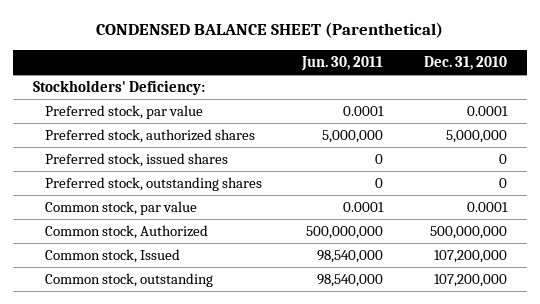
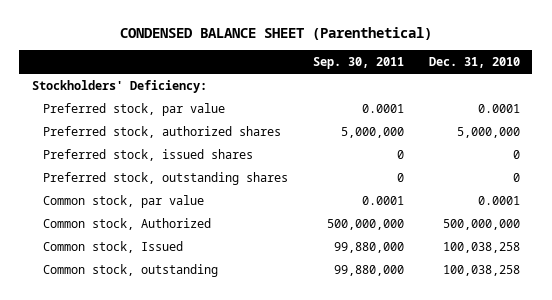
[301,56,384,72] Jun. 30, 2011 -> none
none -> [312,57,404,70] Sep. 30, 2011
[433,250,507,264] 107,200,000 -> [442,241,520,253] 100,038,258
[433,274,507,288] 107,200,000 -> [442,264,520,276] 100,038,258

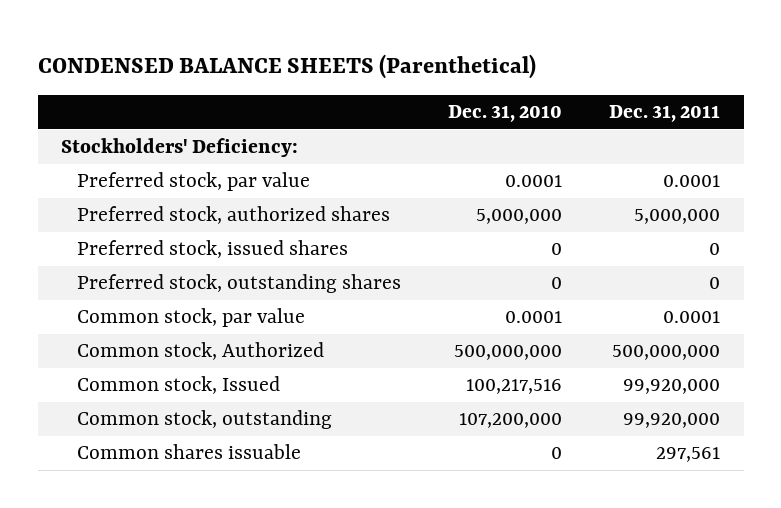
[119,27,432,41] CONDENSED BALANCE SHEET (Parenthetical) -> [37,53,536,79] CONDENSED BALANCE SHEETS (Parenthetical)
[312,57,404,70] Sep. 30, 2011 -> none
none -> [609,105,721,123] Dec. 31, 2011
[442,241,520,253] 100,038,258 -> [466,379,563,395] 100,217,516
[442,264,520,276] 100,038,258 -> [459,413,563,429] 107,200,000
none -> [77,444,302,460] Common shares issuable

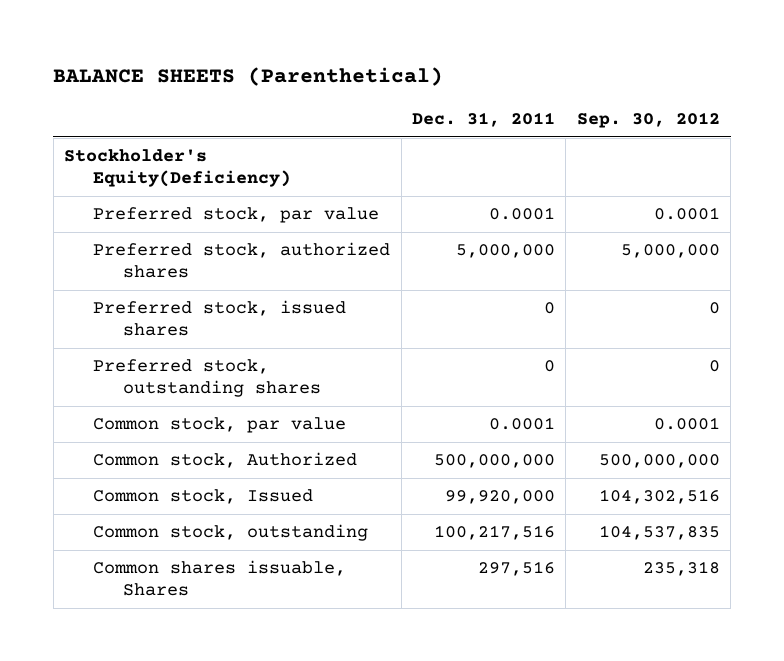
[37,53,536,79] CONDENSED BALANCE SHEETS (Parenthetical) -> [53,66,444,86] BALANCE SHEETS (Parenthetical)
[448,105,563,123] Dec. 31, 2010 -> none
none -> [576,111,720,128] Sep. 30, 2012
[61,138,299,158] Stockholders' Deficiency: -> [63,149,292,187] Stockholder's Equity(Deficiency)
[623,413,721,429] 99,920,000 -> [434,525,556,541] 100,217,516
[77,444,302,460] Common shares issuable -> [93,560,347,596] Common shares issuable, Shares
[656,447,721,463] 297,561 -> [478,561,556,577] 297,516

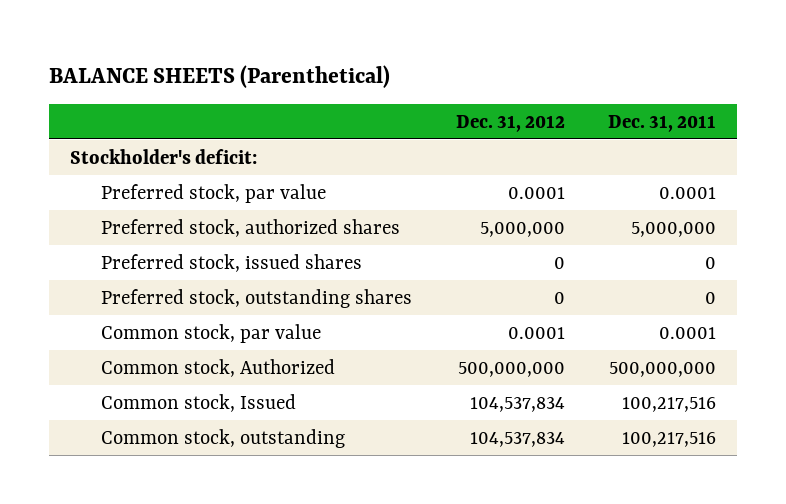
[576,111,720,128] Sep. 30, 2012 -> none
none -> [455,114,565,132] Dec. 31, 2012
[63,149,292,187] Stockholder's Equity(Deficiency) -> [70,148,258,164] Stockholder's deficit:
[445,490,556,505] 99,920,000 -> [621,396,716,412] 100,217,516
[93,560,347,596] Common shares issuable, Shares -> none

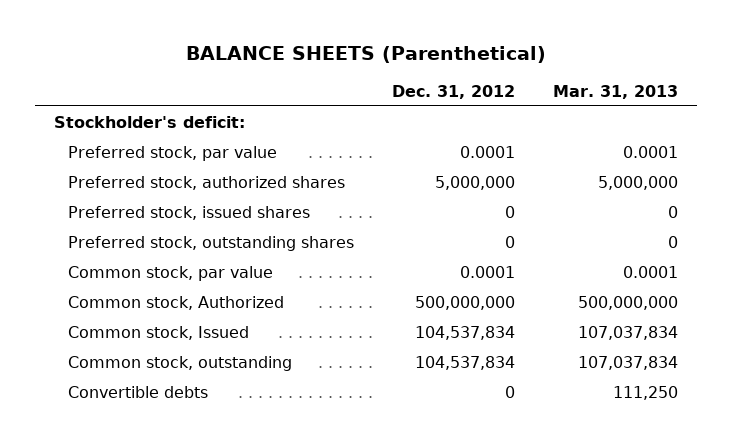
[607,114,716,132] Dec. 31, 2011 -> none
none -> [553,84,679,99] Mar. 31, 2013
none -> [68,385,209,398] Convertible debts

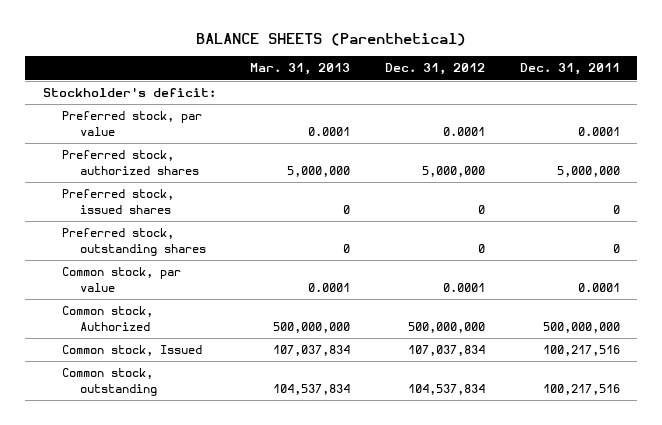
none -> [519,63,620,76] Dec. 31, 2011
[68,385,209,398] Convertible debts -> none
[415,325,516,340] 104,537,834 -> [407,345,485,357] 107,037,834
[578,355,679,370] 107,037,834 -> [273,383,351,395] 104,537,834

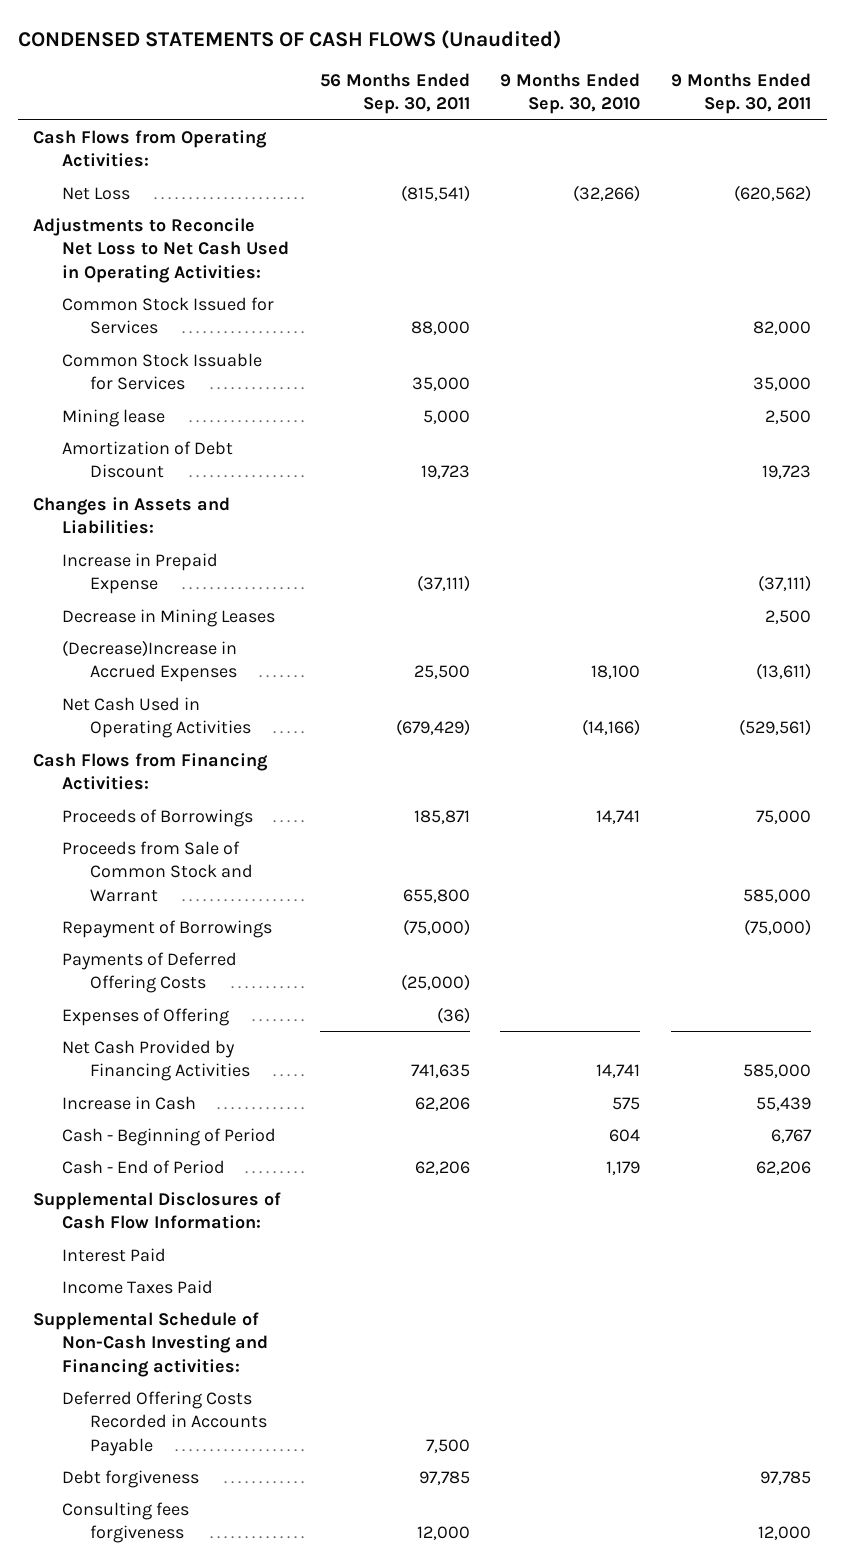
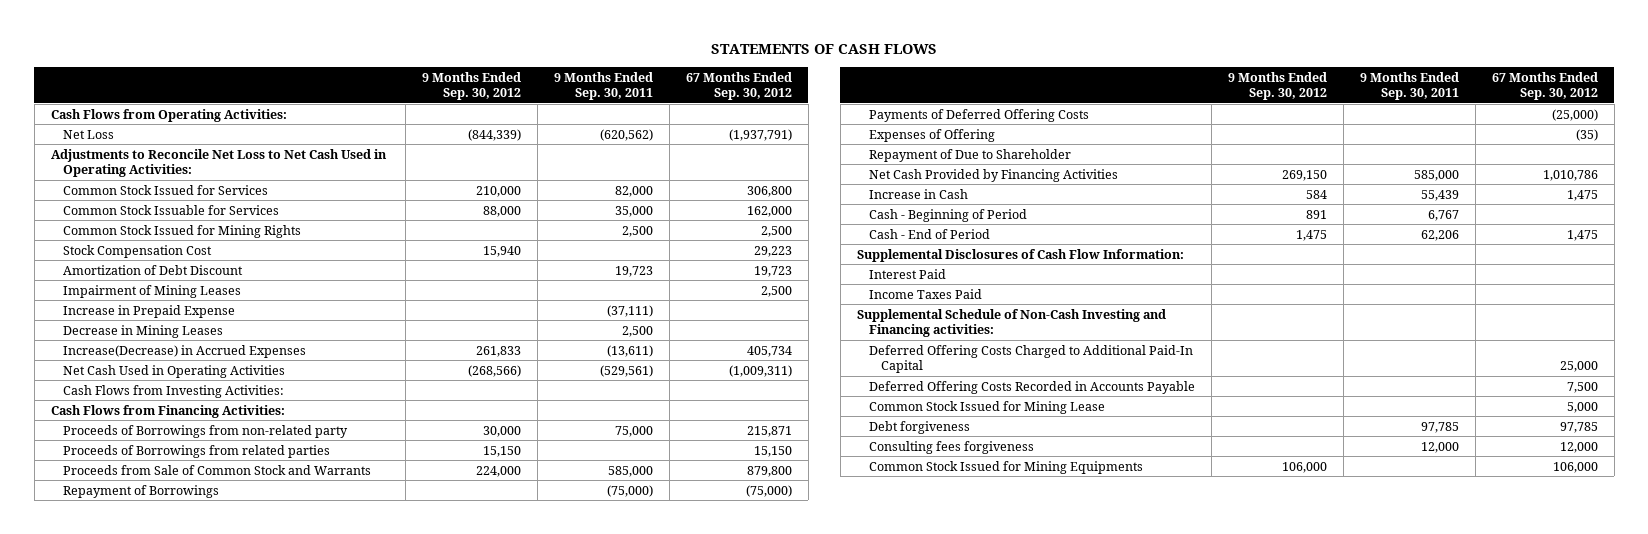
[17,29,561,49] CONDENSED STATEMENTS OF CASH FLOWS (Unaudited) -> [711,44,938,55] STATEMENTS OF CASH FLOWS
[319,72,470,115] 56 Months Ended Sep. 30, 2011 -> none
[500,72,641,115] 9 Months Ended Sep. 30, 2010 -> none
none -> [421,71,521,101] 9 Months Ended Sep. 30, 2012
none -> [685,71,792,101] 67 Months Ended Sep. 30, 2012
[61,408,165,427] Mining lease -> none
none -> [62,224,301,238] Common Stock Issued for Mining Rights
none -> [62,244,212,258] Stock Compensation Cost
[33,496,231,535] Changes in Assets and Liabilities: -> none
none -> [62,284,241,298] Impairment of Mining Leases
[61,639,238,683] (Decrease)Increase in Accrued Expenses -> [62,344,306,358] Increase(Decrease) in Accrued Expenses
none -> [62,384,284,398] Cash Flows from Investing Activities:
[61,808,253,827] Proceeds of Borrowings -> [62,424,348,438] Proceeds of Borrowings from non-related party
none -> [62,444,330,458] Proceeds of Borrowings from related parties
[61,840,254,902] Proceeds from Sale of Common Stock and Warrant -> [62,464,371,475] Proceeds from Sale of Common Stock and Warrants
none -> [868,148,1071,162] Repayment of Due to Shareholder
none -> [868,344,1193,374] Deferred Offering Costs Charged to Additional Paid-In Capital
none -> [868,400,1105,414] Common Stock Issued for Mining Lease
none -> [868,460,1143,474] Common Stock Issued for Mining Equipments

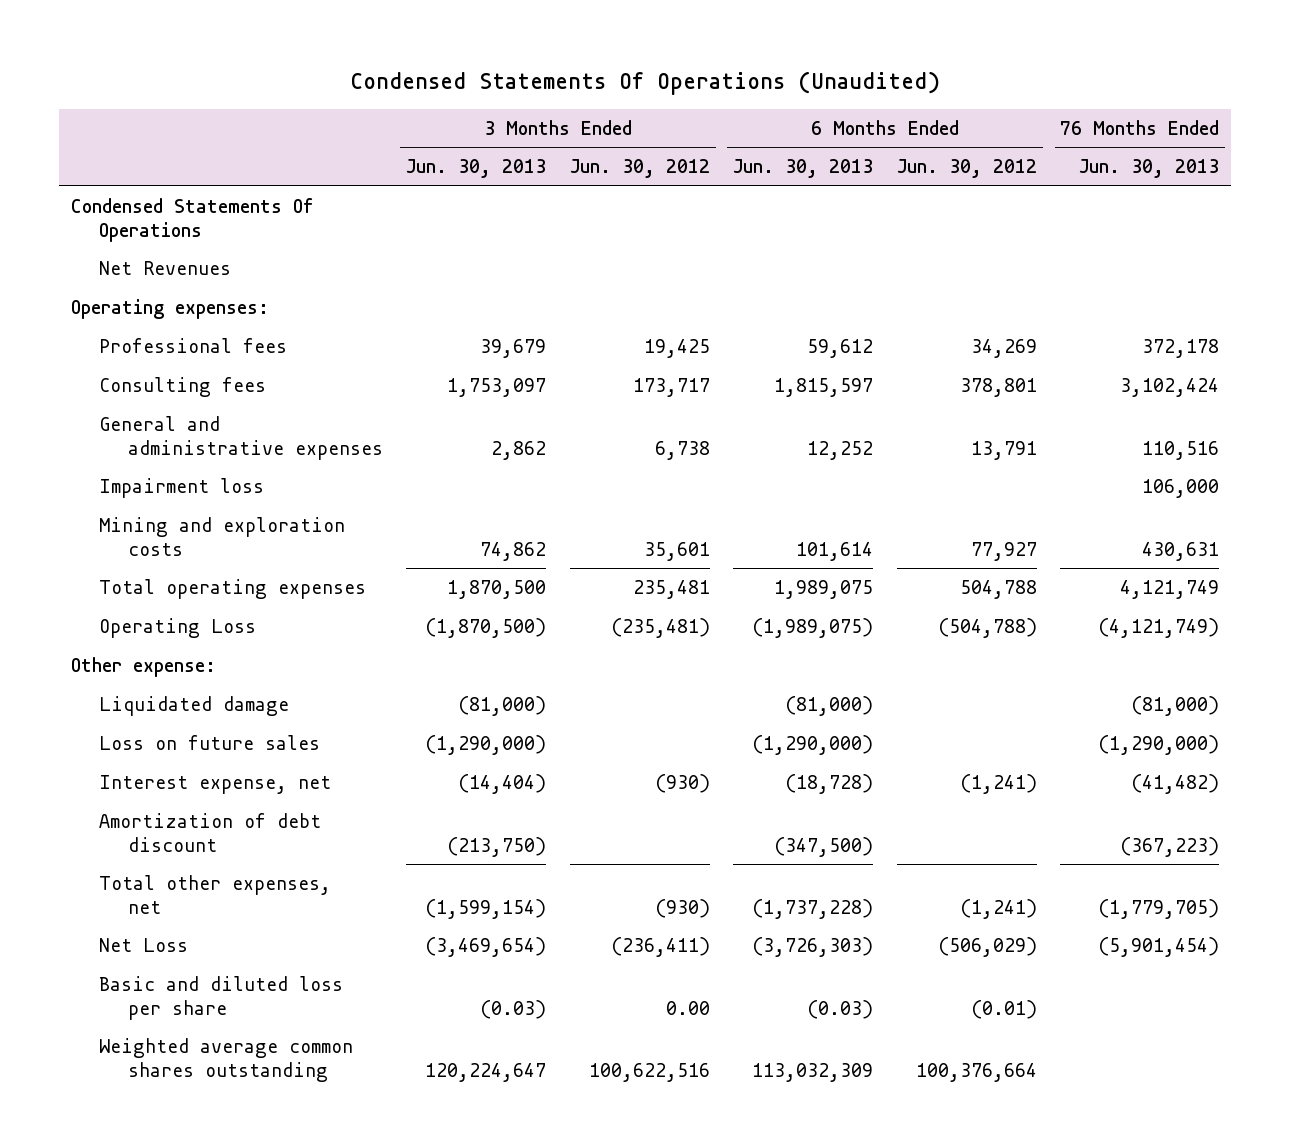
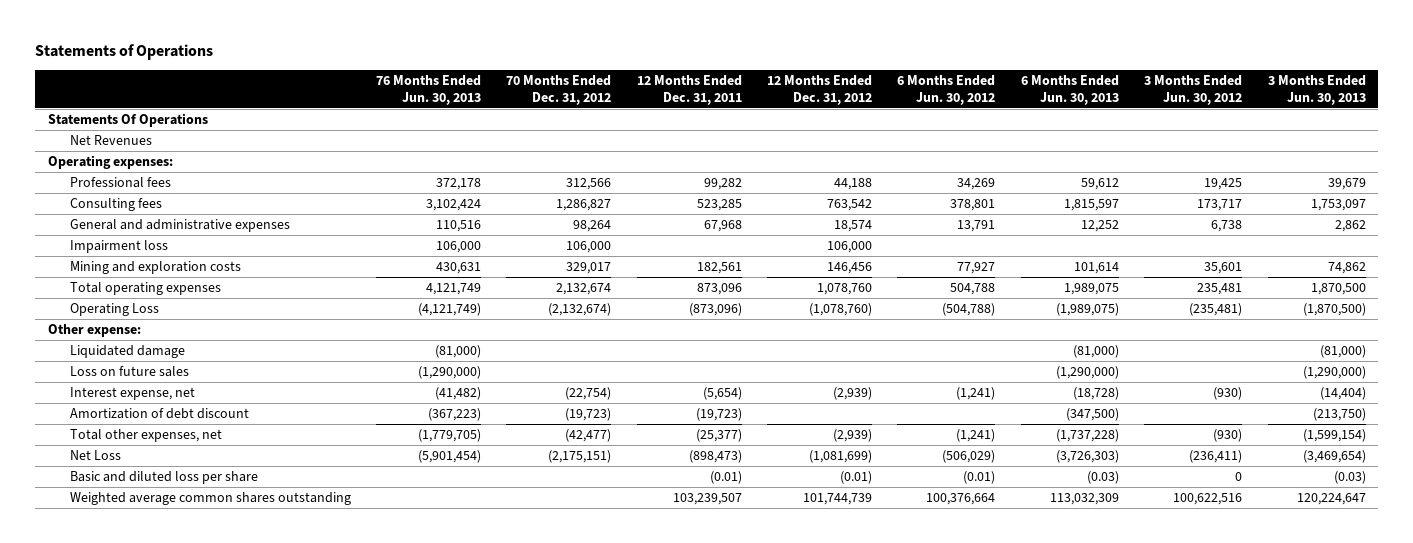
[349,71,940,96] Condensed Statements Of Operations (Unaudited) -> [34,44,213,61] Statements of Operations
none -> [506,75,612,105] 70 Months Ended Dec. 31, 2012
none -> [636,75,742,105] 12 Months Ended Dec. 31, 2011
none -> [767,75,873,105] 12 Months Ended Dec. 31, 2012
[70,198,314,242] Condensed Statements Of Operations -> [47,113,208,128] Statements Of Operations
[665,1000,710,1015] 0.00 -> [1235,472,1243,482] 0

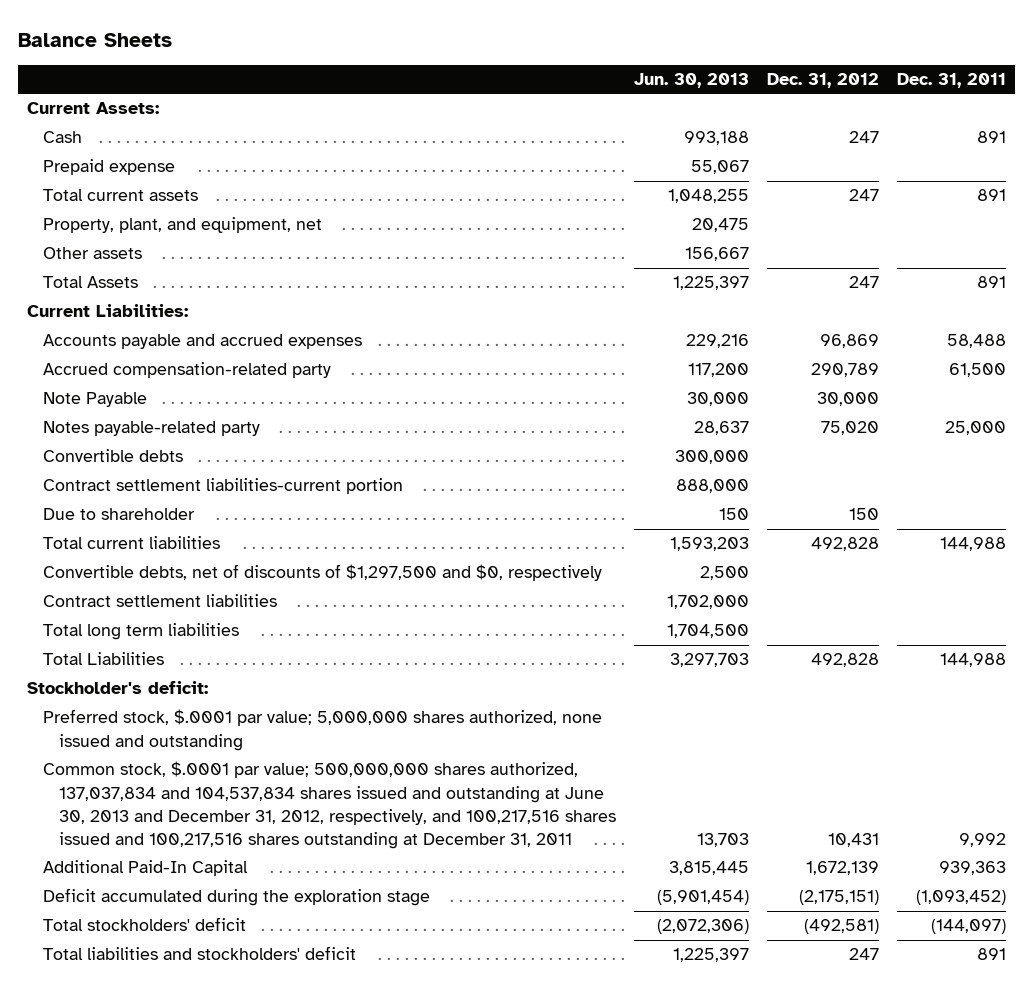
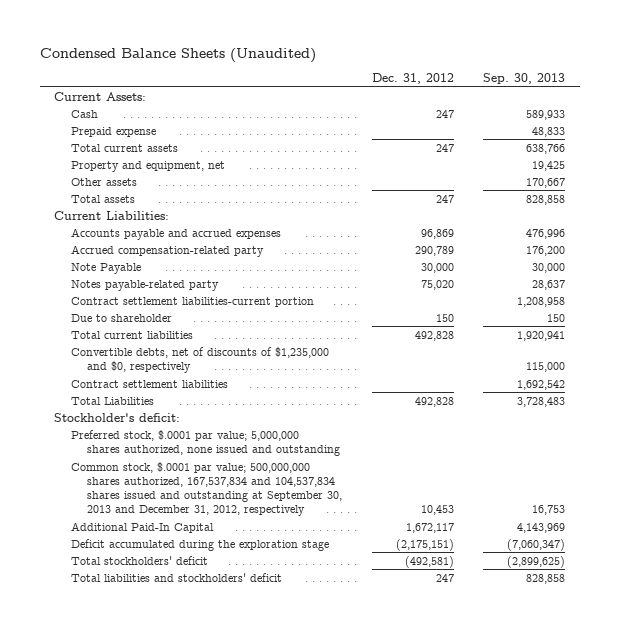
[18,32,173,47] Balance Sheets -> [39,47,316,63] Condensed Balance Sheets (Unaudited)
[633,73,749,89] Jun. 30, 2013 -> none
[897,73,1007,89] Dec. 31, 2011 -> none
none -> [482,73,565,85] Sep. 30, 2013
[43,217,323,234] Property, plant, and equipment, net -> [70,160,225,172] Property and equipment, net
[43,276,139,289] Total Assets -> [70,194,135,203] Total assets
[43,449,184,463] Convertible debts -> none
[43,564,603,582] Convertible debts, net of discounts of $1,297,500 and $0, respectively -> [70,346,329,374] Convertible debts, net of discounts of $1,235,000 and $0, respectively
[43,623,240,641] Total long term liabilities -> none
[43,761,616,849] Common stock, $.0001 par value; 500,000,000 shares authorized, 137,037,834 and 104,537,834 shares issued and outstanding at June 30, 2013 and December 31, 2012, respectively, and 100,217,516 shares issued and 100,217,516 shares outstanding at December 31, 2011 -> [70,461,343,517] Common stock, $.0001 par value; 500,000,000 shares authorized, 167,537,834 and 104,537,834 shares issued and outstanding at September 30, 2013 and December 31, 2012, respectively
[828,832,880,847] 10,431 -> [420,505,454,516] 10,453
[806,861,880,876] 1,672,139 -> [405,522,454,533] 1,672,117

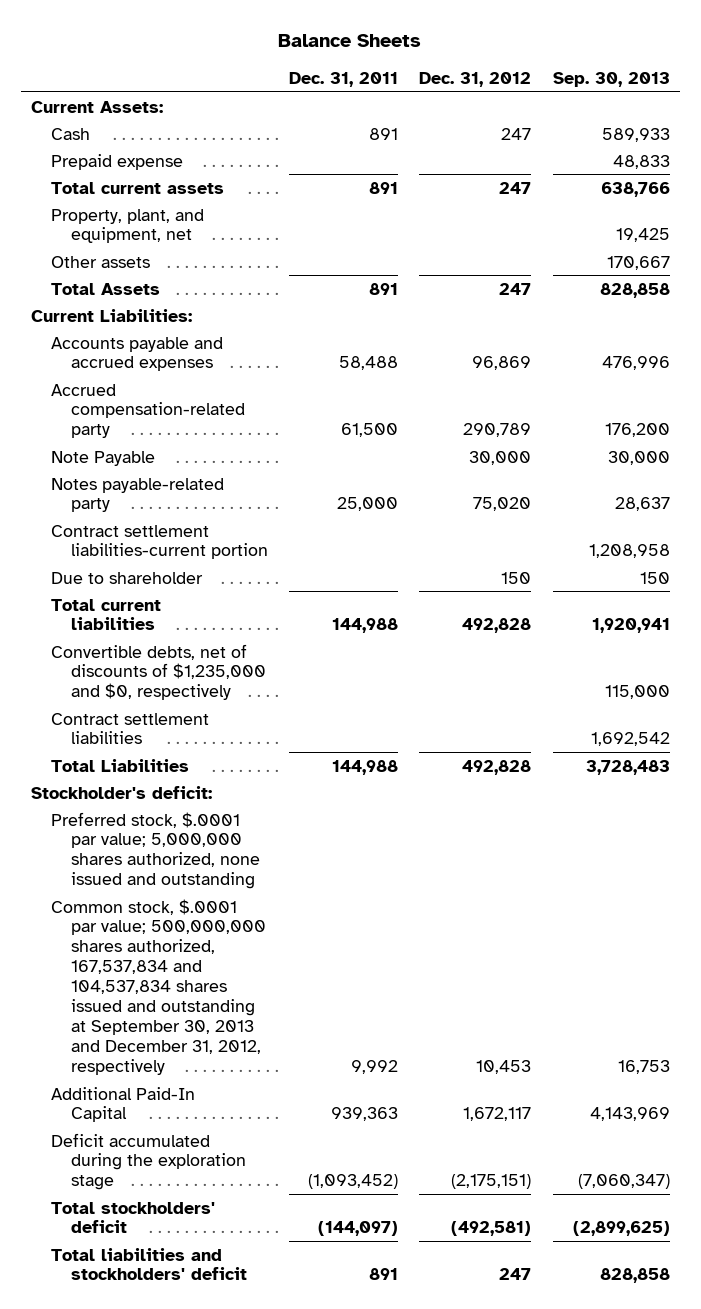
[39,47,316,63] Condensed Balance Sheets (Unaudited) -> [278,34,422,48] Balance Sheets
none -> [289,72,399,88] Dec. 31, 2011
[70,160,225,172] Property and equipment, net -> [51,208,205,244] Property, plant, and equipment, net
[70,194,135,203] Total assets -> [51,282,161,295] Total Assets

